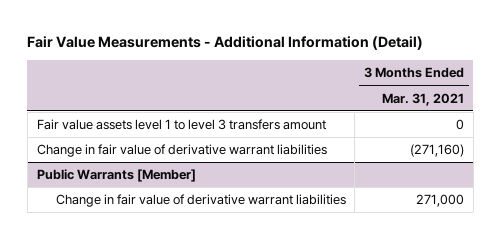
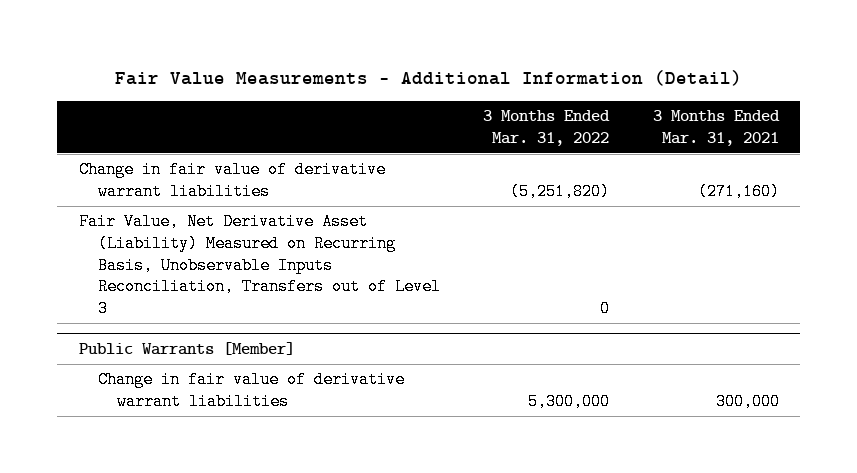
none -> [483,110,611,146] 3 Months Ended Mar. 31, 2022
[36,119,326,131] Fair value assets level 1 to level 3 transfers amount -> none
none -> [78,213,441,318] Fair Value, Net Derivative Asset (Liability) Measured on Recurring Basis, Unobservable Inputs Reconciliation, Transfers out of Level 3
[415,194,464,208] 271,000 -> [715,392,780,410] 300,000

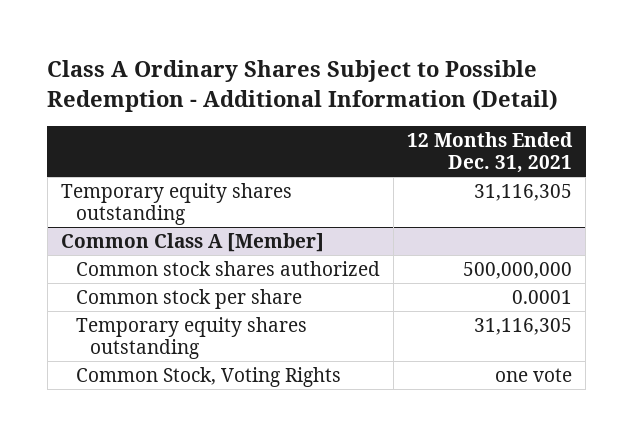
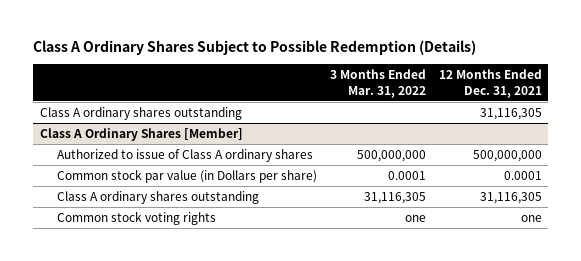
[47,60,559,112] Class A Ordinary Shares Subject to Possible Redemption - Additional Information (Detail) -> [33,39,477,55] Class A Ordinary Shares Subject to Possible Redemption (Details)
none -> [329,68,426,98] 3 Months Ended Mar. 31, 2022
[61,182,293,226] Temporary equity shares outstanding -> [39,106,242,120] Class A ordinary shares outstanding
[61,232,325,252] Common Class A [Member] -> [39,127,243,141] Class A Ordinary Shares [Member]
[75,260,380,276] Common stock shares authorized -> [56,148,313,162] Authorized to issue of Class A ordinary shares
[75,288,302,309] Common stock per share -> [56,168,317,183] Common stock par value (in Dollars per share)
[75,316,307,360] Temporary equity shares outstanding -> [56,190,259,204] Class A ordinary shares outstanding
[75,366,341,387] Common Stock, Voting Rights -> [56,210,216,225] Common stock voting rights
[494,367,572,382] one vote -> [520,214,542,222] one

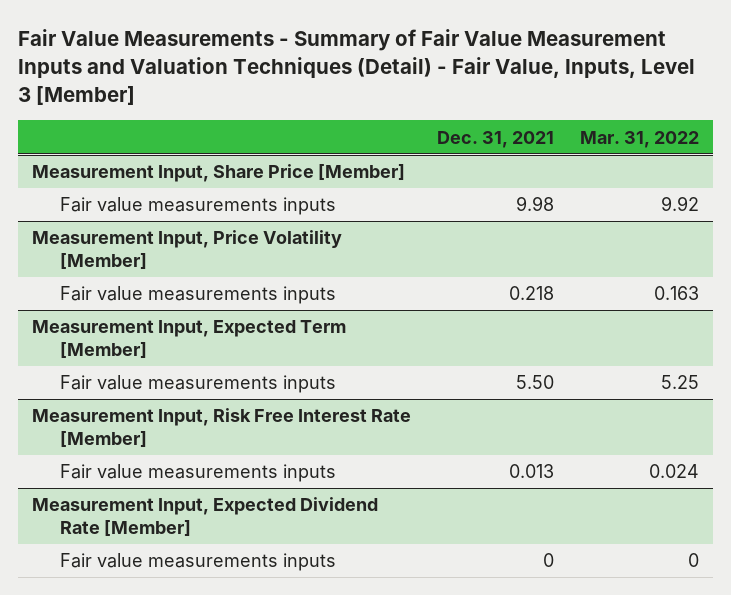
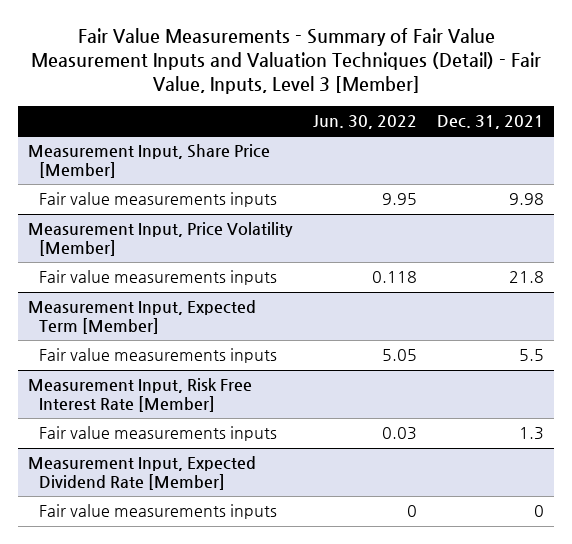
[580,130,700,148] Mar. 31, 2022 -> none
none -> [312,115,417,130] Jun. 30, 2022
[508,286,554,301] 0.218 -> [509,271,545,284] 21.8
[515,375,554,390] 5.50 -> [519,349,545,362] 5.5
[508,464,554,479] 0.013 -> [519,427,545,441] 1.3

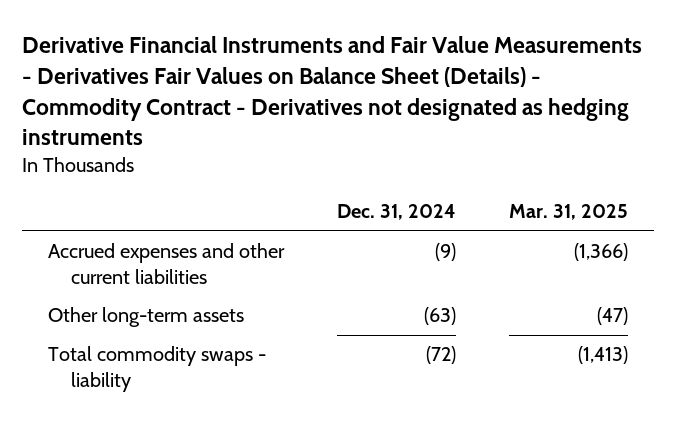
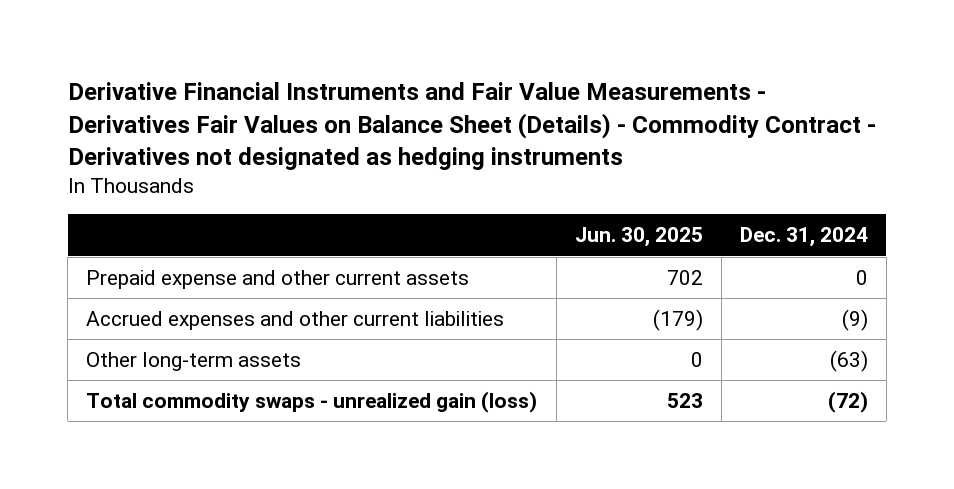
[509,204,629,221] Mar. 31, 2025 -> none
none -> [574,227,703,248] Jun. 30, 2025
none -> [86,270,470,290] Prepaid expense and other current assets
[48,346,267,392] Total commodity swaps - liability -> [86,391,538,414] Total commodity swaps - unrealized gain (loss)

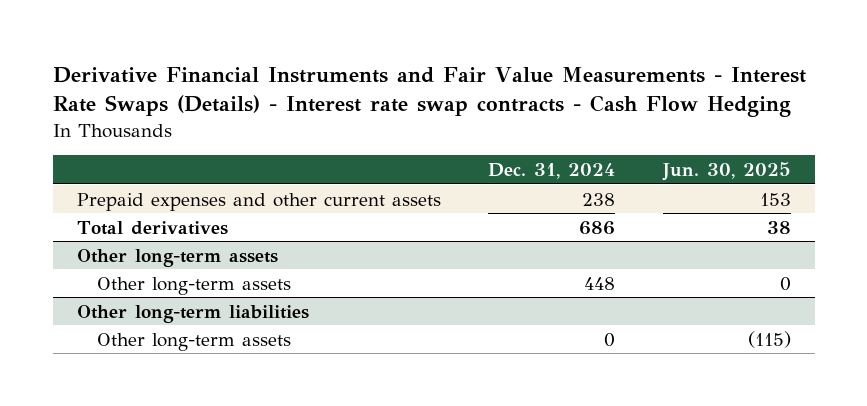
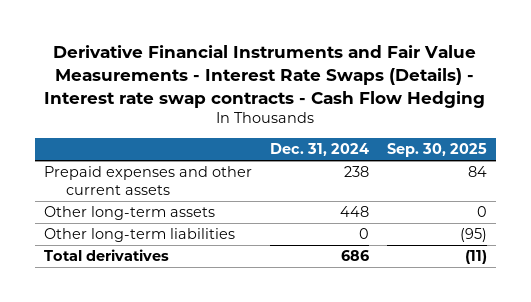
[661,161,791,181] Jun. 30, 2025 -> none
none -> [386,143,487,158] Sep. 30, 2025
[76,248,278,267] Other long-term assets -> none
[76,304,309,323] Other long-term liabilities -> none
[97,332,292,351] Other long-term assets -> [43,228,235,243] Other long-term liabilities
[76,220,228,235] Total derivatives -> [43,249,169,262] Total derivatives

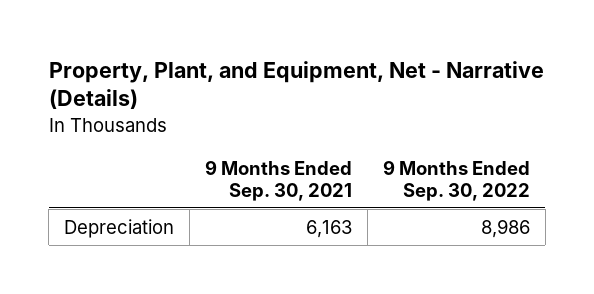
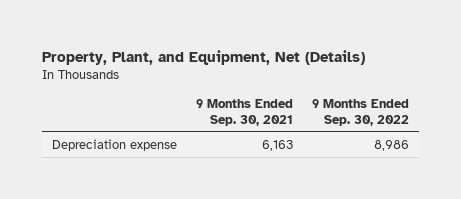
[48,60,544,110] Property, Plant, and Equipment, Net - Narrative (Details) -> [41,49,365,65] Property, Plant, and Equipment, Net (Details)
[64,218,175,238] Depreciation -> [51,139,177,152] Depreciation expense

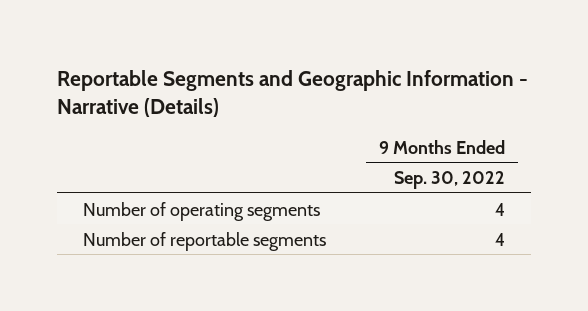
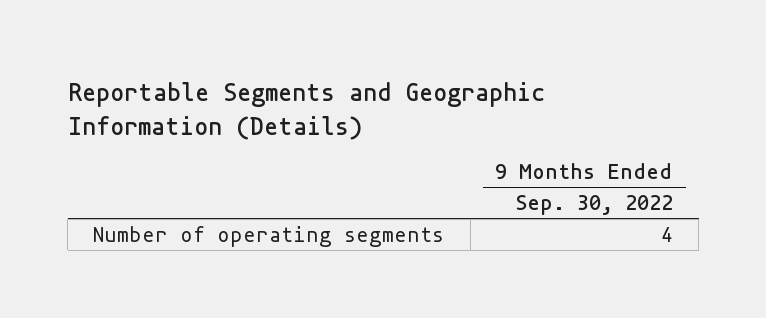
[57,69,529,117] Reportable Segments and Geographic Information - Narrative (Details) -> [67,82,545,140] Reportable Segments and Geographic Information (Details)
[83,231,327,251] Number of reportable segments -> none

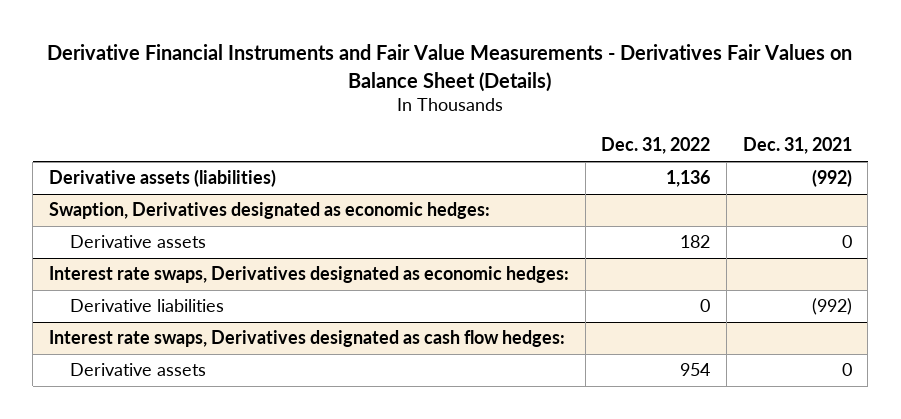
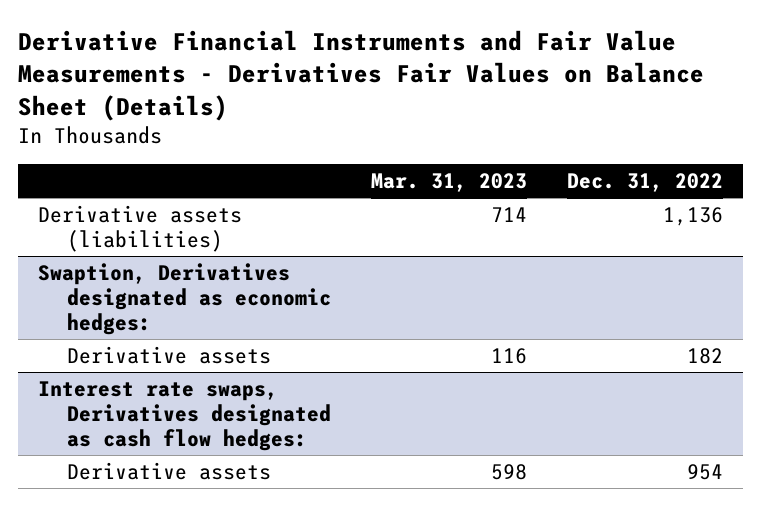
[742,137,852,155] Dec. 31, 2021 -> none
none -> [370,172,527,192] Mar. 31, 2023
[49,266,570,284] Interest rate swaps, Derivatives designated as economic hedges: -> none
[69,299,224,313] Derivative liabilities -> none

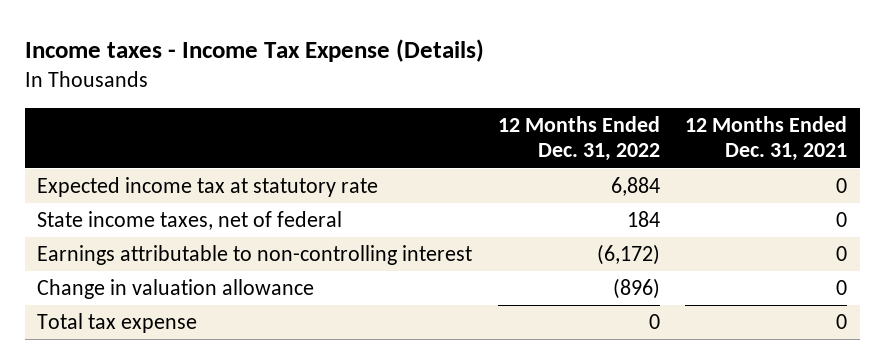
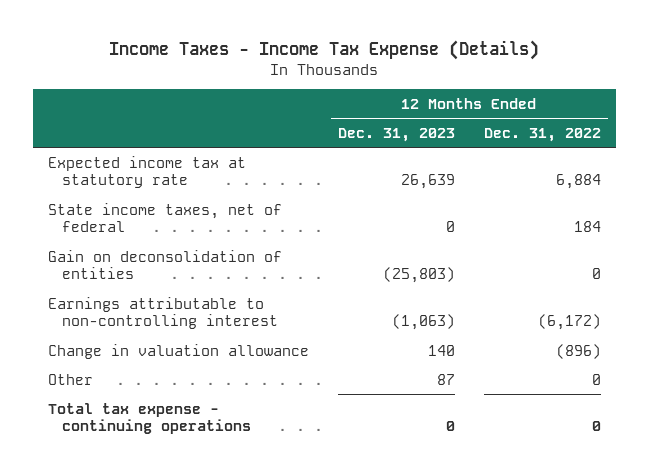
[24,38,484,62] Income taxes - Income Tax Expense (Details) -> [109,40,540,61] Income Taxes - Income Tax Expense (Details)
[684,116,847,162] 12 Months Ended Dec. 31, 2021 -> none
none -> [337,127,455,142] Dec. 31, 2023
none -> [47,249,282,280] Gain on deconsolidation of entities
none -> [47,373,93,385] Other
[37,313,198,334] Total tax expense -> [47,402,251,435] Total tax expense - continuing operations

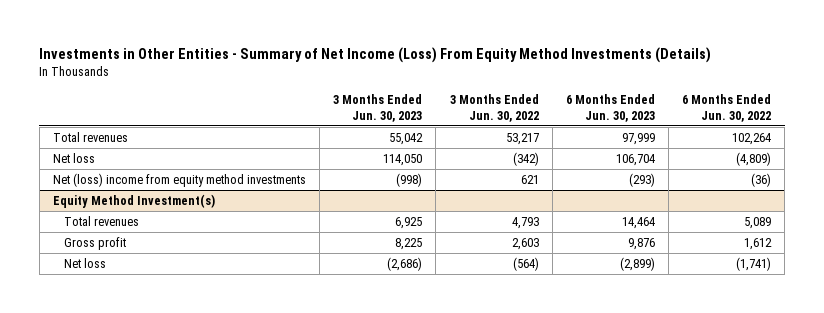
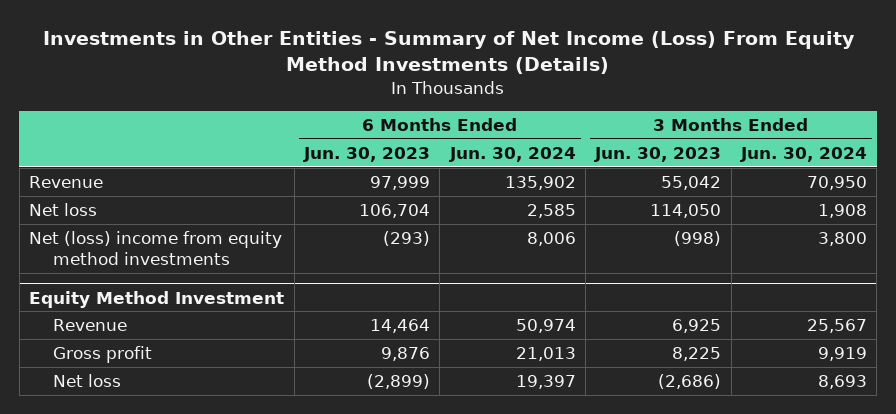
[449,93,539,122] 3 Months Ended Jun. 30, 2022 -> none
[682,93,772,122] 6 Months Ended Jun. 30, 2022 -> none
none -> [448,146,576,162] Jun. 30, 2024
none -> [740,146,868,162] Jun. 30, 2024
[52,132,128,143] Total revenues -> [29,176,104,189] Revenue
[52,194,215,209] Equity Method Investment(s) -> [29,290,285,308] Equity Method Investment
[64,216,140,227] Total revenues -> [52,319,127,332] Revenue

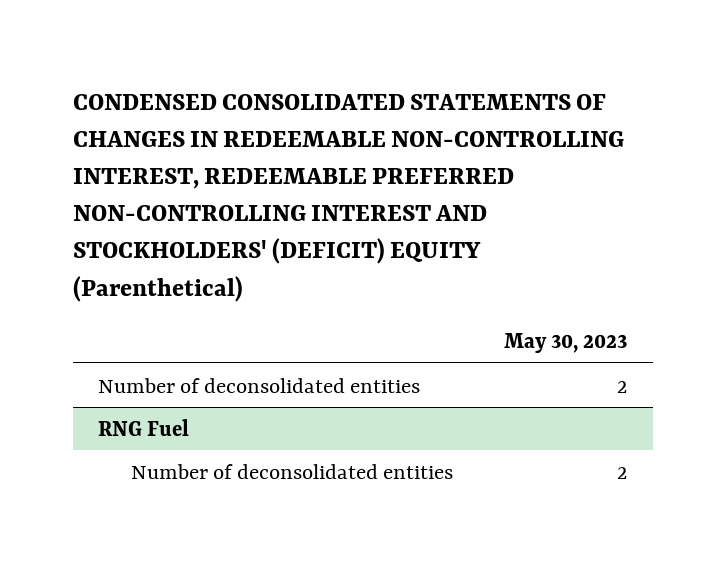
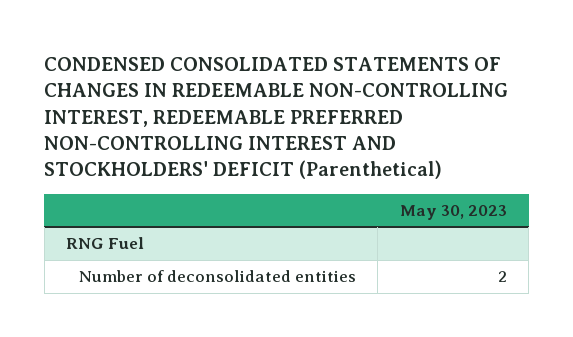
[72,93,624,302] CONDENSED CONSOLIDATED STATEMENTS OF CHANGES IN REDEEMABLE NON-CONTROLLING INTEREST, REDEEMABLE PREFERRED NON-CONTROLLING INTEREST AND STOCKHOLDERS' (DEFICIT) EQUITY (Parenthetical) -> [44,56,509,180] CONDENSED CONSOLIDATED STATEMENTS OF CHANGES IN REDEEMABLE NON-CONTROLLING INTEREST, REDEEMABLE PREFERRED NON-CONTROLLING INTEREST AND STOCKHOLDERS' DEFICIT (Parenthetical)
[98,377,421,393] Number of deconsolidated entities -> none

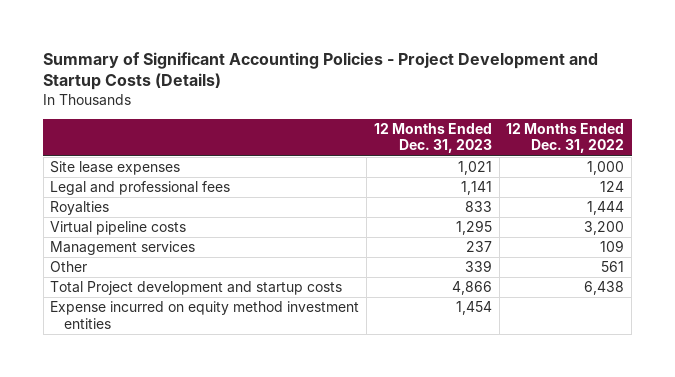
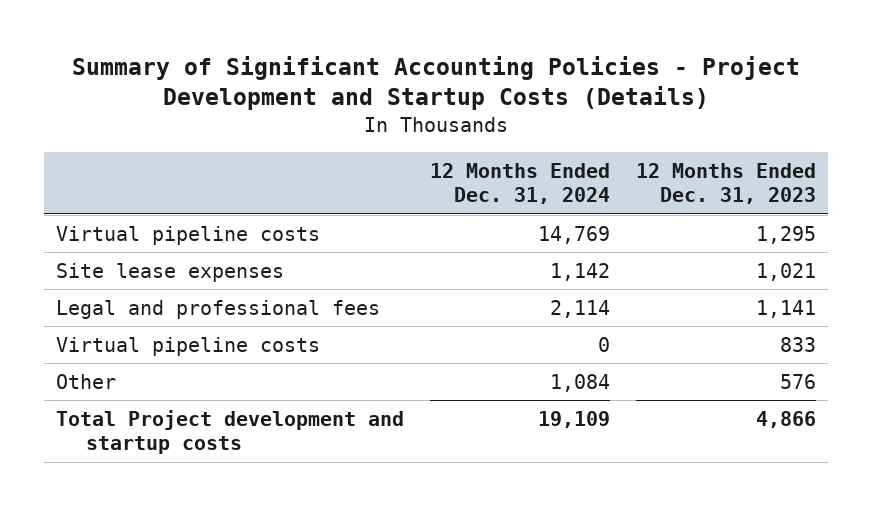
[506,122,625,154] 12 Months Ended Dec. 31, 2022 -> none
none -> [430,162,611,205] 12 Months Ended Dec. 31, 2024
[50,221,187,236] Virtual pipeline costs -> [56,225,321,245] Virtual pipeline costs
[50,241,196,256] Management services -> none
[50,201,110,216] Royalties -> [56,336,321,356] Virtual pipeline costs
[464,260,492,273] 339 -> [779,373,816,389] 576
[50,301,360,329] Expense incurred on equity method investment entities -> none

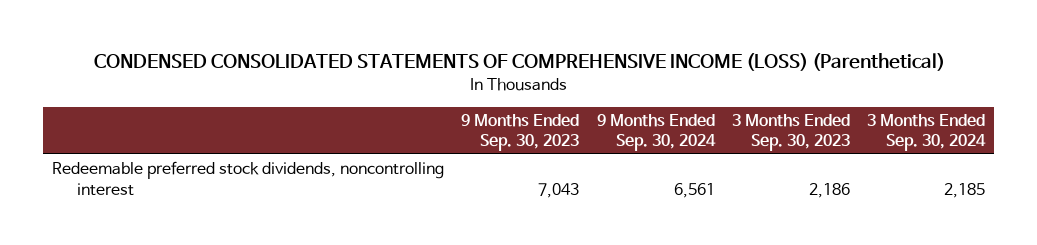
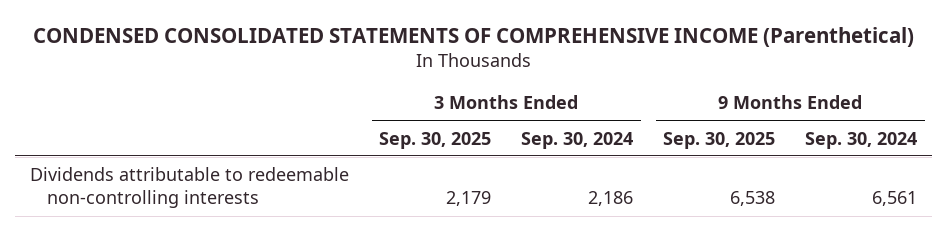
[93,53,945,72] CONDENSED CONSOLIDATED STATEMENTS OF COMPREHENSIVE INCOME (LOSS) (Parenthetical) -> [32,26,914,47] CONDENSED CONSOLIDATED STATEMENTS OF COMPREHENSIVE INCOME (Parenthetical)
[461,113,580,152] 9 Months Ended Sep. 30, 2023 -> none
[732,113,851,152] 3 Months Ended Sep. 30, 2023 -> none
none -> [379,131,492,149] Sep. 30, 2025
none -> [663,131,776,149] Sep. 30, 2025
[52,161,445,196] Redeemable preferred stock dividends, noncontrolling interest -> [30,167,350,209] Dividends attributable to redeemable non-controlling interests
[944,182,986,198] 2,185 -> [588,191,634,207] 2,186

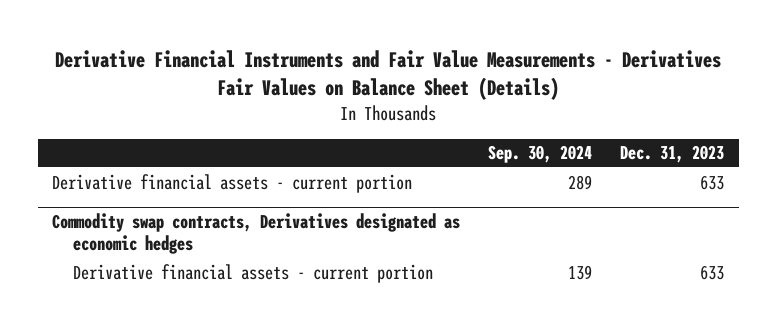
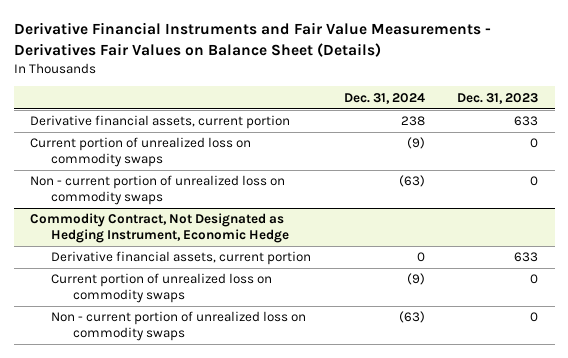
[488,145,593,164] Sep. 30, 2024 -> none
none -> [343,92,425,104] Dec. 31, 2024
[52,212,461,255] Commodity swap contracts, Derivatives designated as economic hedges -> none
[52,173,413,193] Derivative financial assets - current portion -> [29,115,290,130] Derivative financial assets, current portion
none -> [29,137,251,168] Current portion of unrealized loss on commodity swaps
none -> [29,175,285,206] Non - current portion of unrealized loss on commodity swaps
none -> [29,213,290,244] Commodity Contract, Not Designated as Hedging Instrument, Economic Hedge
[72,263,433,283] Derivative financial assets - current portion -> [51,251,312,266] Derivative financial assets, current portion
none -> [51,273,273,304] Current portion of unrealized loss on commodity swaps
none -> [51,311,307,342] Non - current portion of unrealized loss on commodity swaps

